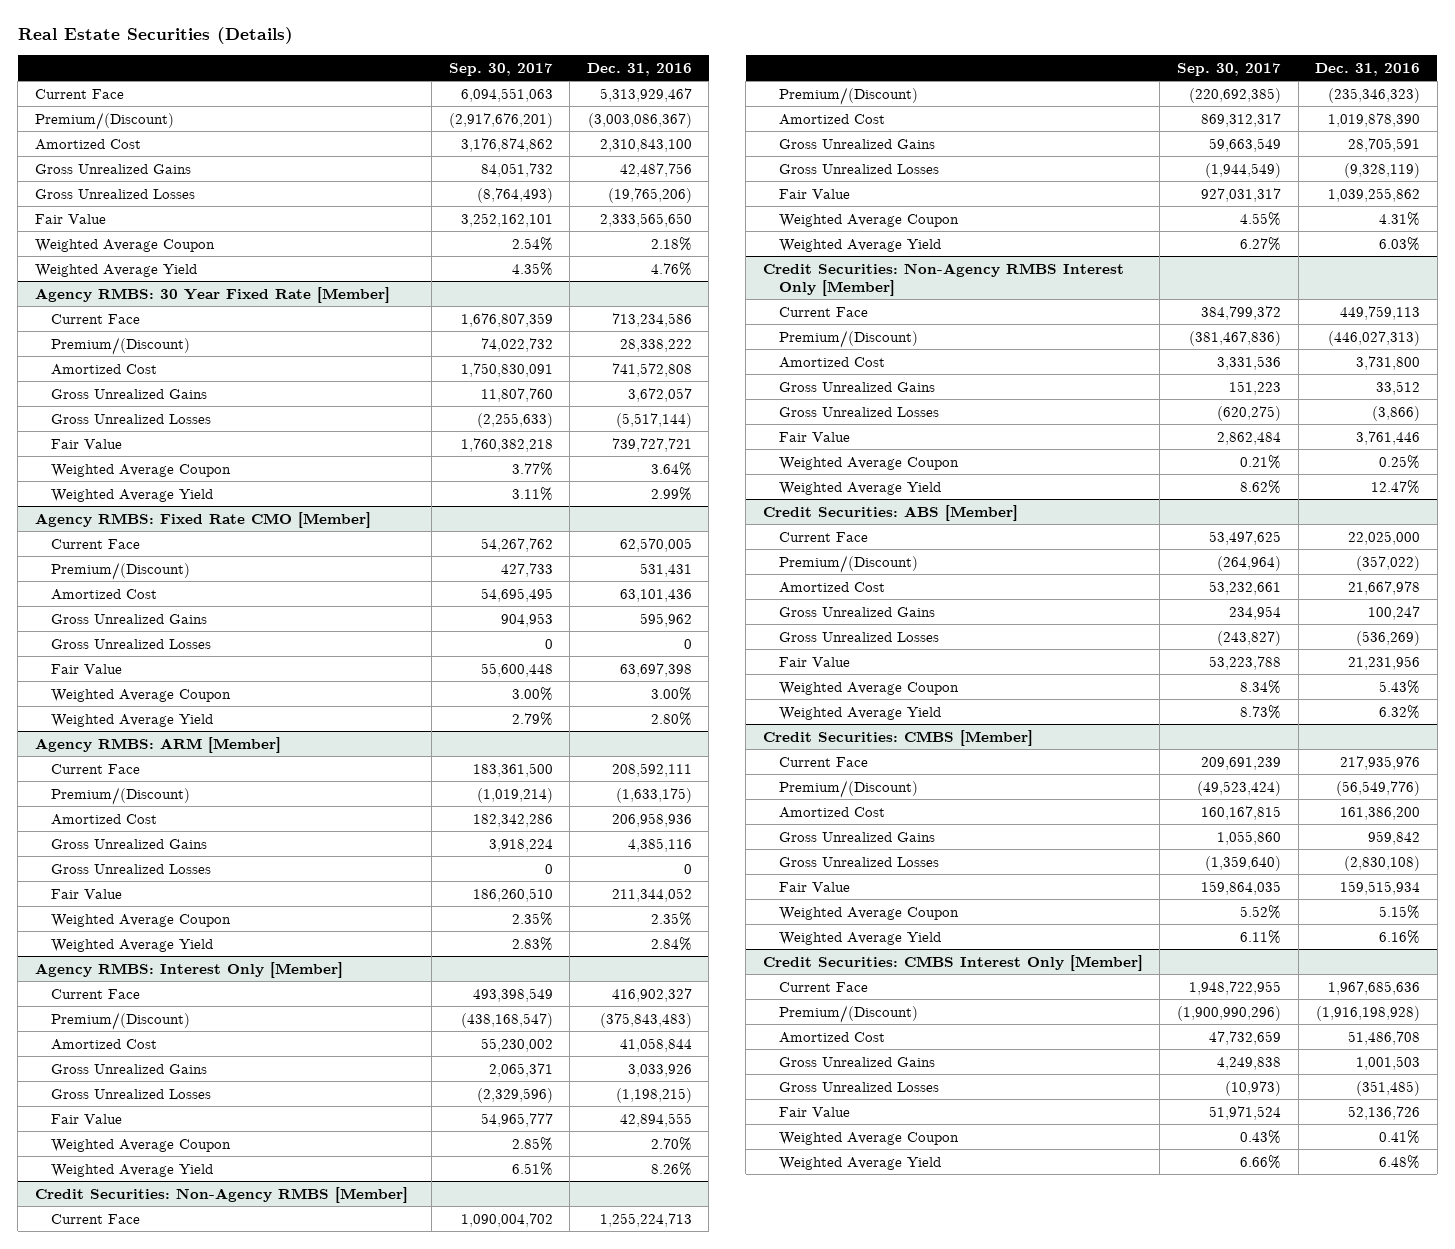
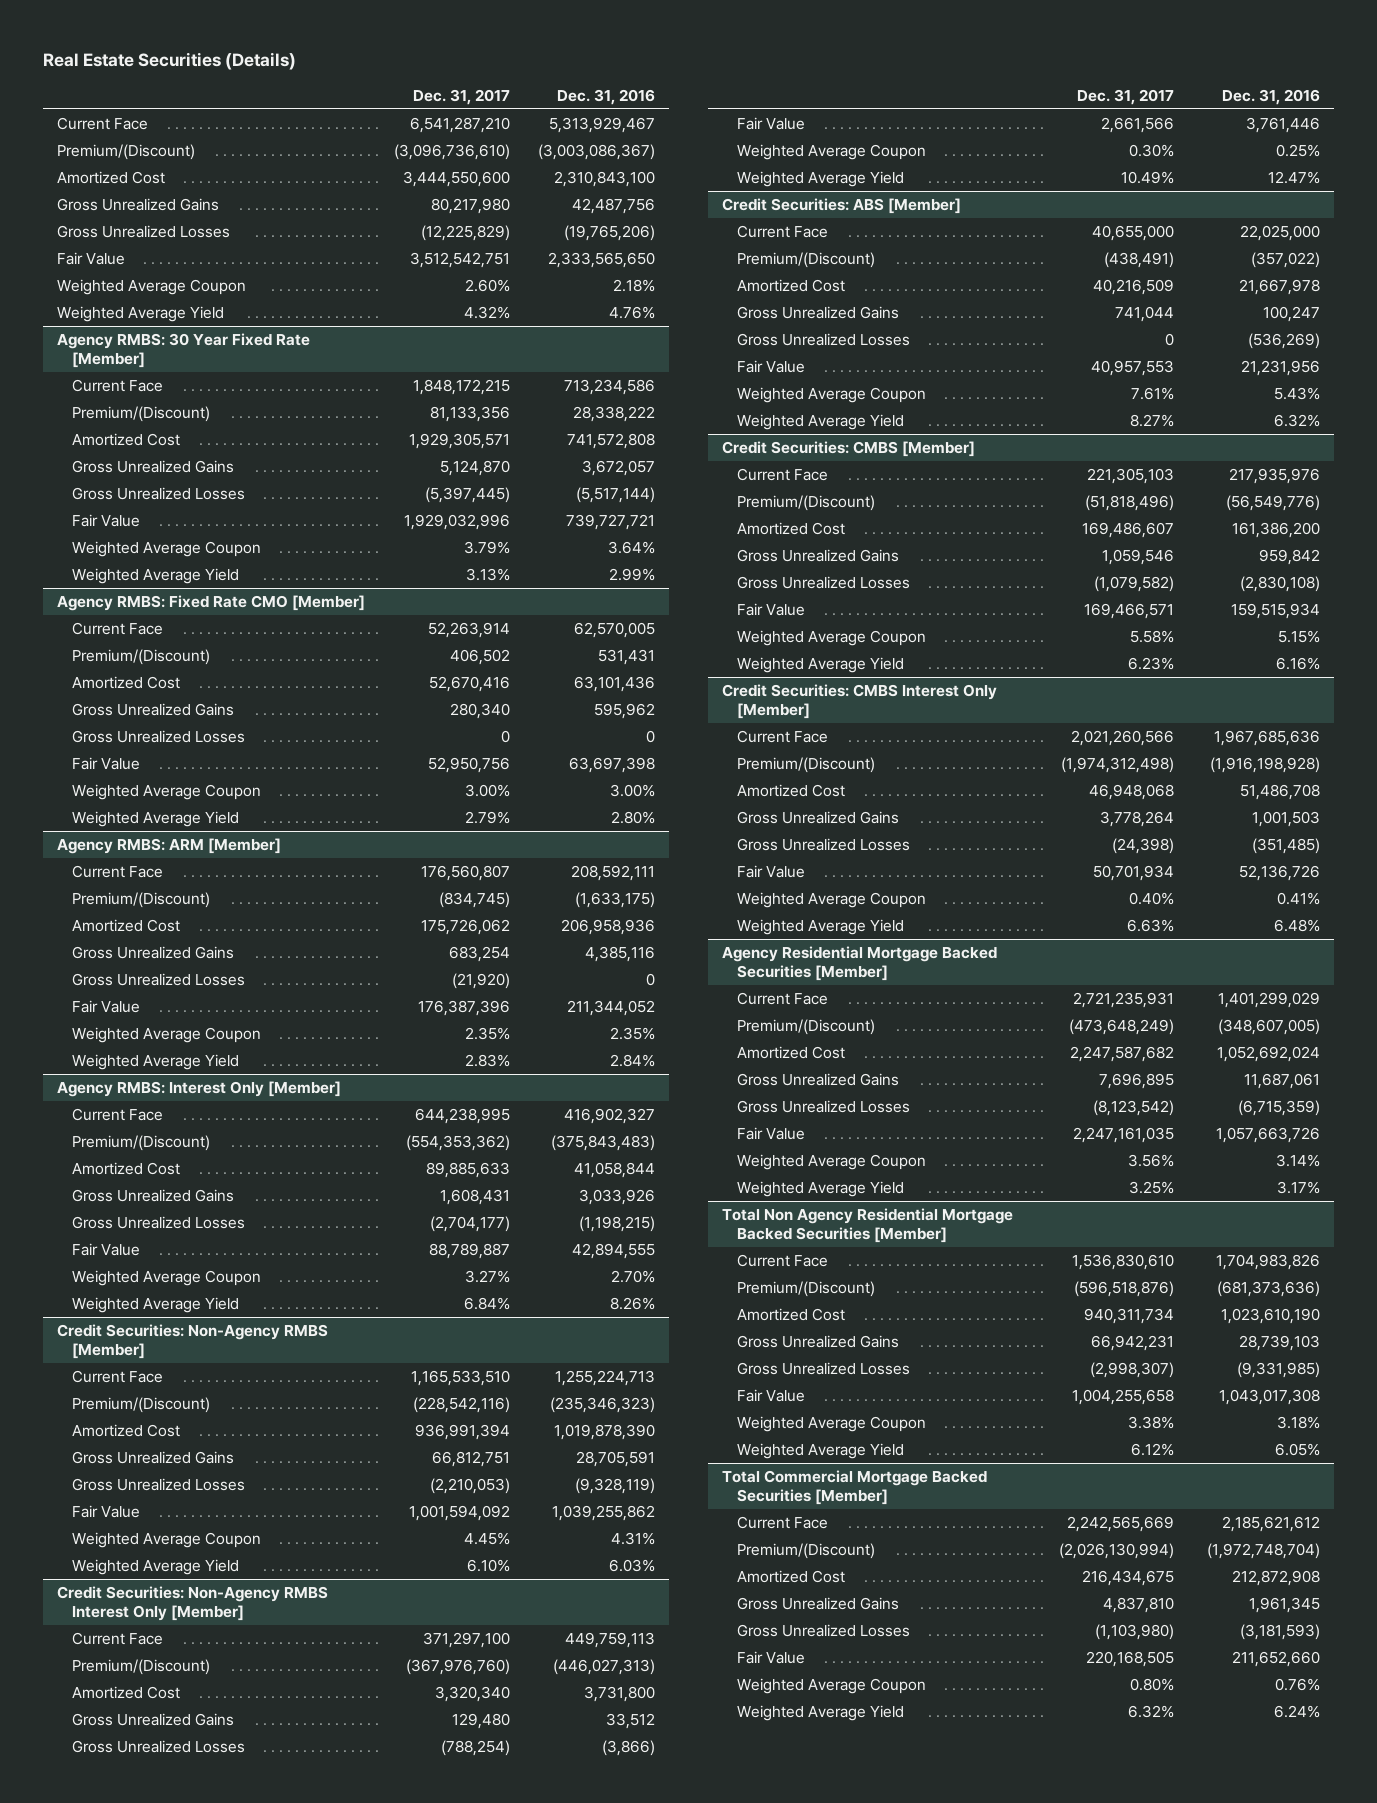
[448,62,553,76] Sep. 30, 2017 -> none
none -> [412,88,510,105] Dec. 31, 2017
none -> [721,946,997,981] Agency Residential Mortgage Backed Securities [Member]
none -> [736,992,828,1006] Current Face
none -> [736,1019,875,1036] Premium/(Discount)
none -> [736,1046,845,1060] Amortized Cost
none -> [736,1073,899,1087] Gross Unrealized Gains
none -> [736,1100,910,1114] Gross Unrealized Losses
none -> [736,1127,805,1141] Fair Value
none -> [736,1154,926,1171] Weighted Average Coupon
none -> [736,1181,904,1198] Weighted Average Yield
none -> [721,1208,1013,1243] Total Non Agency Residential Mortgage Backed Securities [Member]
none -> [736,1254,828,1268] Current Face
none -> [736,1281,875,1298] Premium/(Discount)
none -> [736,1308,845,1322] Amortized Cost
none -> [736,1335,899,1349] Gross Unrealized Gains
none -> [736,1362,910,1376] Gross Unrealized Losses
none -> [736,1389,805,1403] Fair Value
none -> [736,1416,926,1433] Weighted Average Coupon
none -> [736,1443,904,1460] Weighted Average Yield
none -> [721,1470,987,1505] Total Commercial Mortgage Backed Securities [Member]
none -> [736,1516,828,1530] Current Face
none -> [736,1543,875,1560] Premium/(Discount)
none -> [736,1570,845,1584] Amortized Cost
none -> [736,1597,899,1611] Gross Unrealized Gains
none -> [736,1624,910,1638] Gross Unrealized Losses
none -> [736,1651,805,1665] Fair Value
none -> [736,1678,926,1695] Weighted Average Coupon
none -> [736,1705,904,1722] Weighted Average Yield

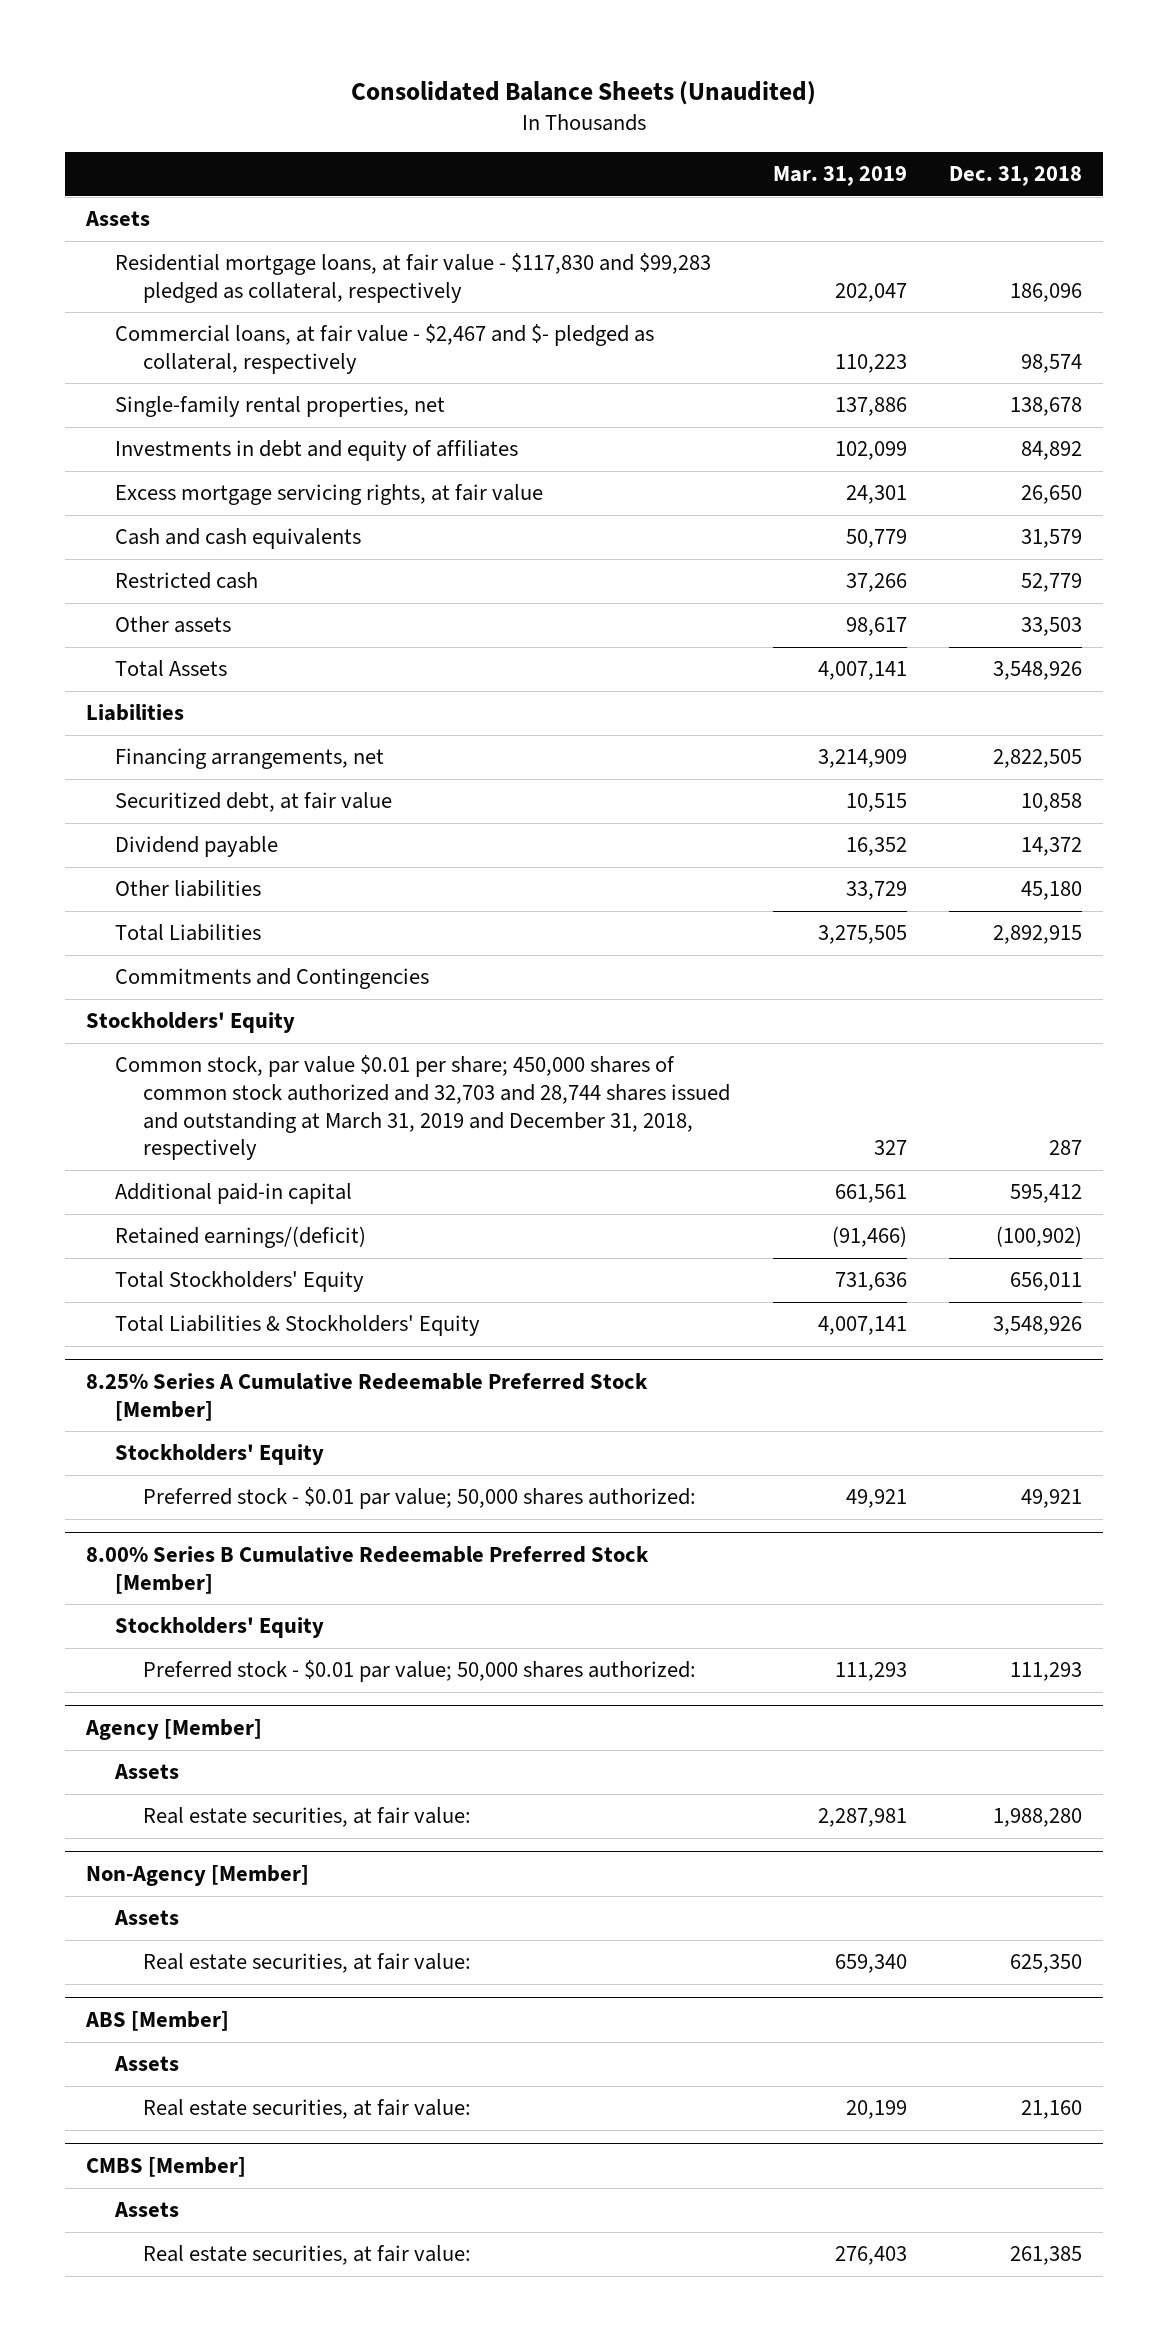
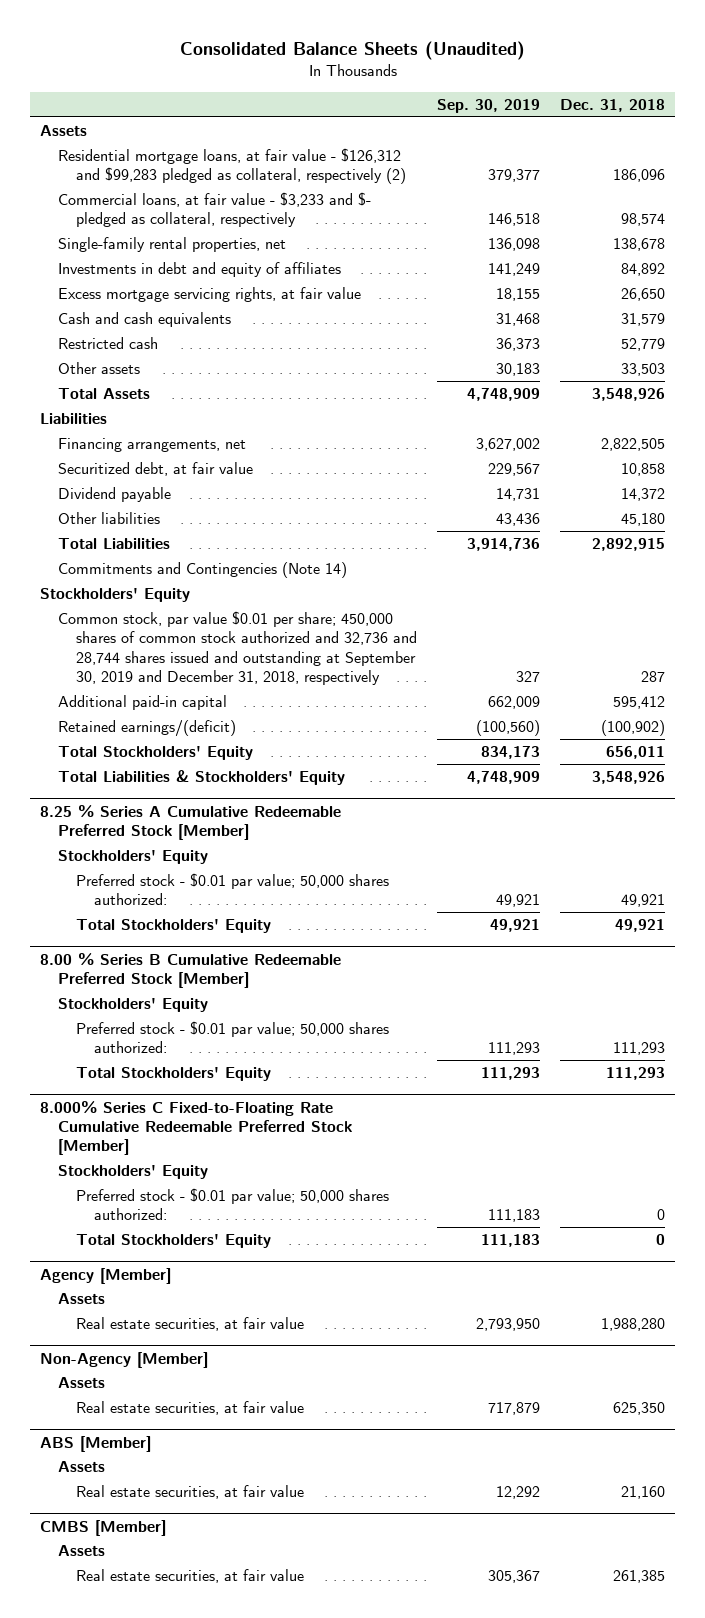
[772,166,907,187] Mar. 31, 2019 -> none
none -> [436,98,540,113] Sep. 30, 2019
[114,253,711,303] Residential mortgage loans, at fair value - $117,830 and $99,283 pledged as collateral, respectively -> [58,147,406,185] Residential mortgage loans, at fair value - $126,312 and $99,283 pledged as collateral, respectively (2)
[114,324,654,374] Commercial loans, at fair value - $2,467 and $- pledged as collateral, respectively -> [58,191,372,228] Commercial loans, at fair value - $3,233 and $- pledged as collateral, respectively
[114,968,429,990] Commitments and Contingencies -> [58,561,348,578] Commitments and Contingencies (Note 14)
[114,1055,731,1161] Common stock, par value $0.01 per share; 450,000 shares of common stock authorized and 32,703 and 28,744 shares issued and outstanding at March 31, 2019 and December 31, 2018, respectively -> [58,610,417,685] Common stock, par value $0.01 per share; 450,000 shares of common stock authorized and 32,736 and 28,744 shares issued and outstanding at September 30, 2019 and December 31, 2018, respectively
[86,1373,649,1421] 8.25% Series A Cumulative Redeemable Preferred Stock [Member] -> [40,804,342,840] 8.25 % Series A Cumulative Redeemable Preferred Stock [Member]
none -> [75,918,271,933] Total Stockholders' Equity
[86,1546,650,1594] 8.00% Series B Cumulative Redeemable Preferred Stock [Member] -> [40,952,342,988] 8.00 % Series B Cumulative Redeemable Preferred Stock [Member]
none -> [75,1066,271,1081] Total Stockholders' Equity
none -> [40,1100,353,1156] 8.000% Series C Fixed-to-Floating Rate Cumulative Redeemable Preferred Stock [Member]
none -> [58,1164,209,1179] Stockholders' Equity
none -> [75,1187,389,1221] Preferred stock - $0.01 par value; 50,000 shares authorized:
none -> [75,1233,271,1248] Total Stockholders' Equity
[143,1807,472,1828] Real estate securities, at fair value: -> [75,1316,304,1331] Real estate securities, at fair value
[143,1953,472,1974] Real estate securities, at fair value: -> [75,1400,304,1415] Real estate securities, at fair value
[143,2099,472,2120] Real estate securities, at fair value: -> [75,1484,304,1499] Real estate securities, at fair value
[143,2245,472,2266] Real estate securities, at fair value: -> [75,1568,304,1583] Real estate securities, at fair value

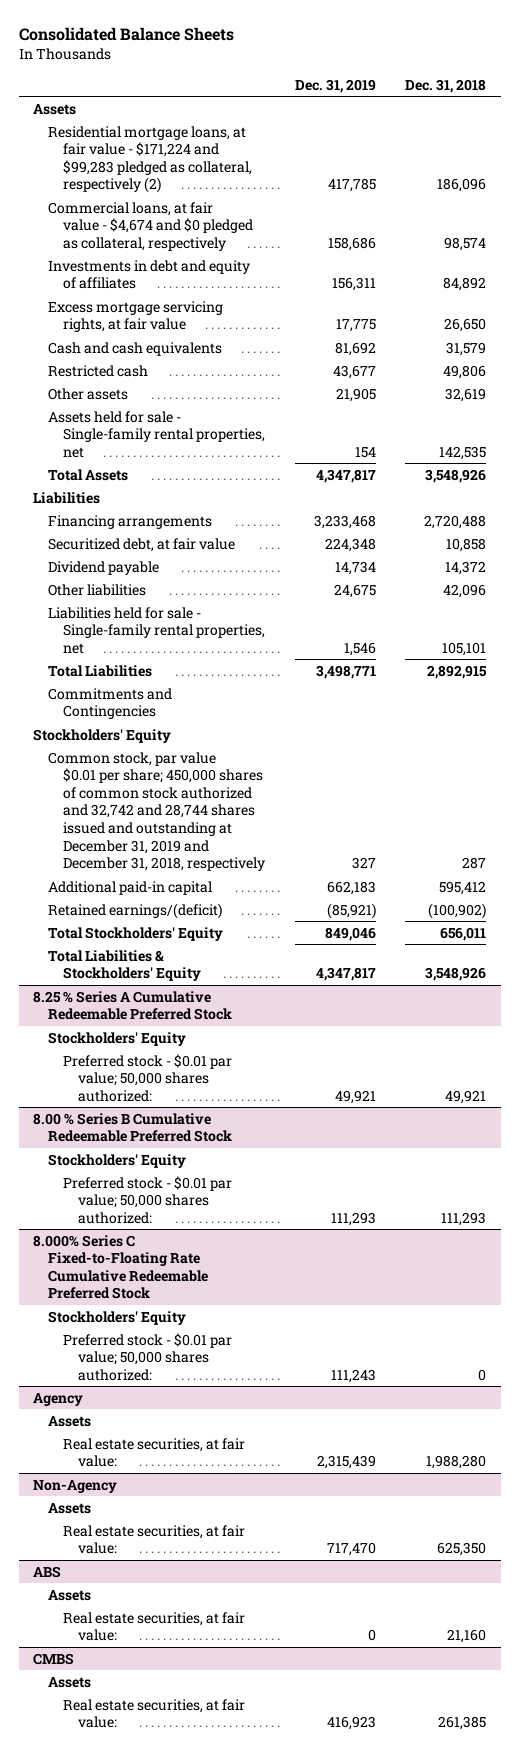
[179,40,525,60] Consolidated Balance Sheets (Unaudited) -> [18,27,234,42] Consolidated Balance Sheets
[436,98,540,113] Sep. 30, 2019 -> none
none -> [294,78,376,93] Dec. 31, 2019
[58,236,287,252] Single-family rental properties, net -> none
[58,147,406,185] Residential mortgage loans, at fair value - $126,312 and $99,283 pledged as collateral, respectively (2) -> [48,125,252,194] Residential mortgage loans, at fair value - $171,224 and $99,283 pledged as collateral, respectively (2)
[58,191,372,228] Commercial loans, at fair value - $3,233 and $- pledged as collateral, respectively -> [48,201,253,251] Commercial loans, at fair value - $4,674 and $0 pledged as collateral, respectively
[620,337,665,351] 52,779 -> [443,364,487,379] 49,806
[620,362,665,376] 33,503 -> [445,387,487,402] 32,619
none -> [48,410,265,458] Assets held for sale - Single-family rental properties, net
[58,437,247,452] Financing arrangements, net -> [48,514,213,529] Financing arrangements
[600,437,665,451] 2,822,505 -> [424,514,487,529] 2,720,488
[620,512,665,526] 45,180 -> [443,583,487,598] 42,096
none -> [48,606,265,654] Liabilities held for sale - Single-family rental properties, net
[58,561,348,578] Commitments and Contingencies (Note 14) -> [48,687,173,720] Commitments and Contingencies
[58,610,417,685] Common stock, par value $0.01 per share; 450,000 shares of common stock authorized and 32,736 and 28,744 shares issued and outstanding at September 30, 2019 and December 31, 2018, respectively -> [48,751,265,872] Common stock, par value $0.01 per share; 450,000 shares of common stock authorized and 32,742 and 28,744 shares issued and outstanding at December 31, 2019 and December 31, 2018, respectively
[40,804,342,840] 8.25 % Series A Cumulative Redeemable Preferred Stock [Member] -> [33,990,233,1021] 8.25 % Series A Cumulative Redeemable Preferred Stock
[75,918,271,933] Total Stockholders' Equity -> none
[40,952,342,988] 8.00 % Series B Cumulative Redeemable Preferred Stock [Member] -> [33,1112,233,1143] 8.00 % Series B Cumulative Redeemable Preferred Stock
[75,1066,271,1081] Total Stockholders' Equity -> none
[40,1100,353,1156] 8.000% Series C Fixed-to-Floating Rate Cumulative Redeemable Preferred Stock [Member] -> [33,1234,209,1300] 8.000% Series C Fixed-to-Floating Rate Cumulative Redeemable Preferred Stock
[75,1233,271,1248] Total Stockholders' Equity -> none
[40,1267,172,1284] Agency [Member] -> [33,1392,84,1406] Agency
[75,1316,304,1331] Real estate securities, at fair value -> [62,1437,245,1468] Real estate securities, at fair value:
[40,1351,209,1368] Non-Agency [Member] -> [33,1479,118,1493] Non-Agency
[75,1400,304,1415] Real estate securities, at fair value -> [62,1524,245,1555] Real estate securities, at fair value:
[40,1435,152,1452] ABS [Member] -> [33,1565,62,1578] ABS
[75,1484,304,1499] Real estate securities, at fair value -> [62,1611,245,1642] Real estate securities, at fair value:
[40,1519,167,1536] CMBS [Member] -> [33,1652,75,1665] CMBS
[75,1568,304,1583] Real estate securities, at fair value -> [62,1698,245,1729] Real estate securities, at fair value:

